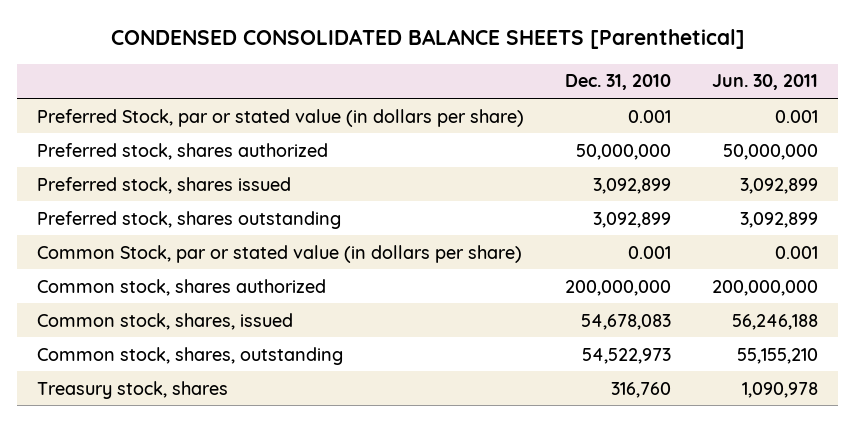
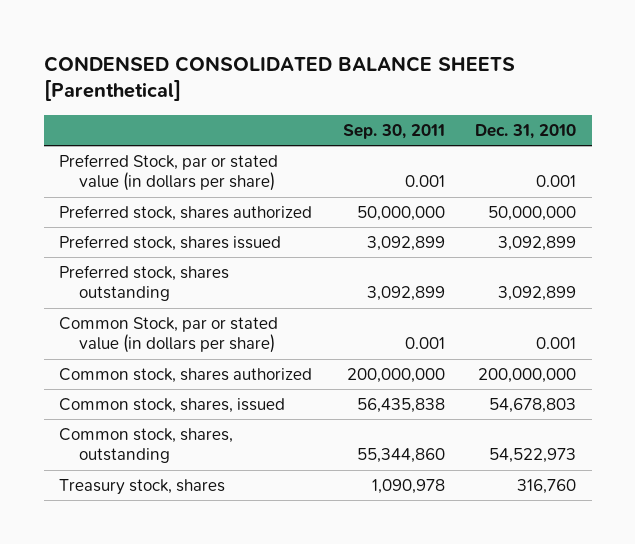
[712,74,819,91] Jun. 30, 2011 -> none
none -> [342,123,445,139] Sep. 30, 2011
[581,313,672,330] 54,678,083 -> [489,398,577,414] 54,678,803

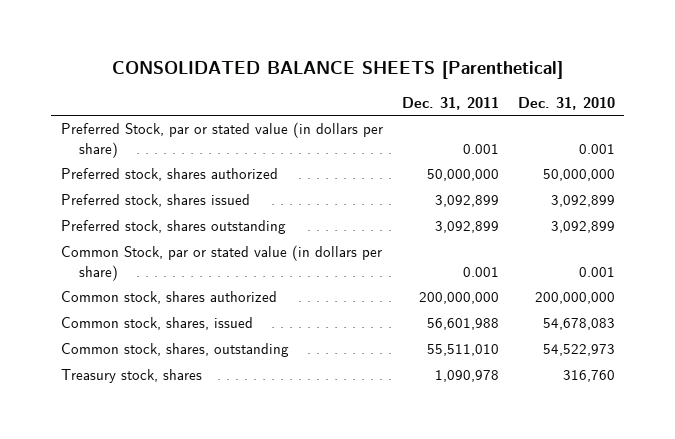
[43,55,515,102] CONDENSED CONSOLIDATED BALANCE SHEETS [Parenthetical] -> [111,61,563,80] CONSOLIDATED BALANCE SHEETS [Parenthetical]
[342,123,445,139] Sep. 30, 2011 -> none
none -> [401,96,499,110] Dec. 31, 2011
[489,398,577,414] 54,678,803 -> [542,318,615,331] 54,678,083

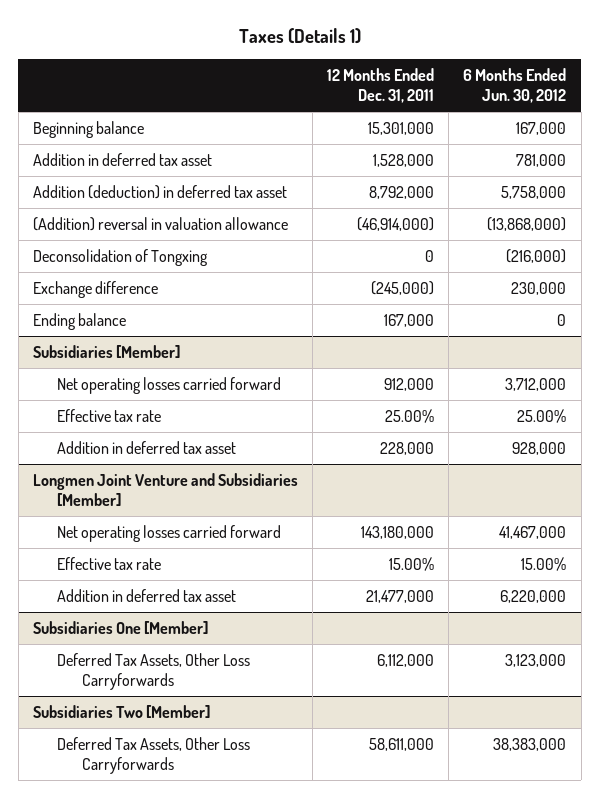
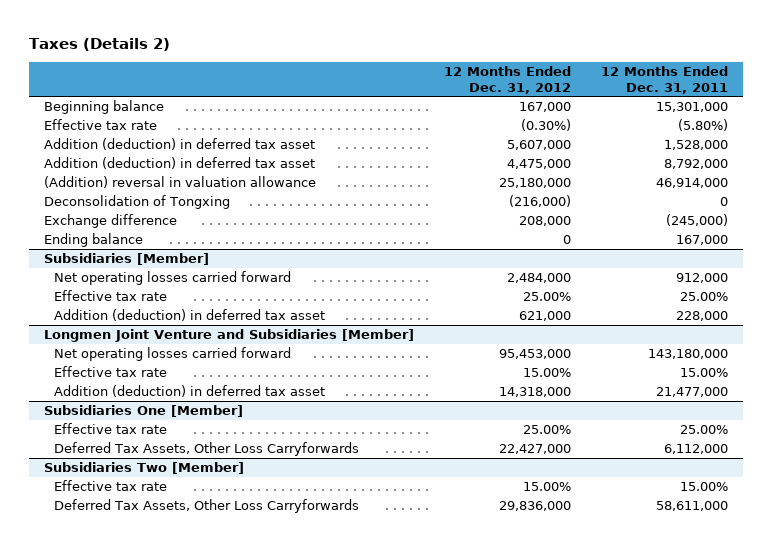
[238,28,361,45] Taxes (Details 1) -> [28,38,170,52] Taxes (Details 2)
[463,68,567,104] 6 Months Ended Jun. 30, 2012 -> none
none -> [443,66,571,94] 12 Months Ended Dec. 31, 2012
none -> [43,119,157,131] Effective tax rate
[32,152,212,166] Addition in deferred tax asset -> [43,138,315,151] Addition (deduction) in deferred tax asset
[357,216,435,231] (46,914,000) -> [656,178,729,189] 46,914,000
[57,440,237,454] Addition in deferred tax asset -> [53,309,325,322] Addition (deduction) in deferred tax asset
[57,588,237,602] Addition in deferred tax asset -> [53,385,325,398] Addition (deduction) in deferred tax asset
none -> [53,423,167,435] Effective tax rate
none -> [53,480,167,492] Effective tax rate

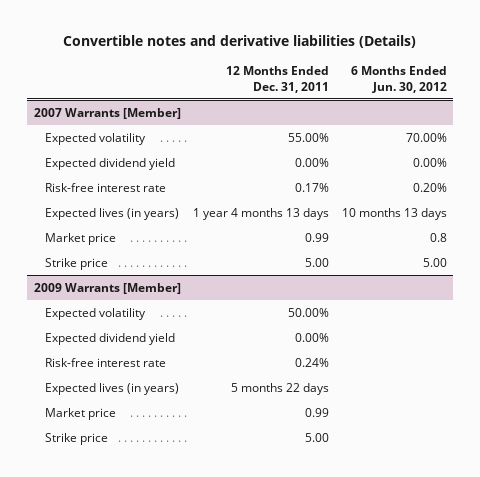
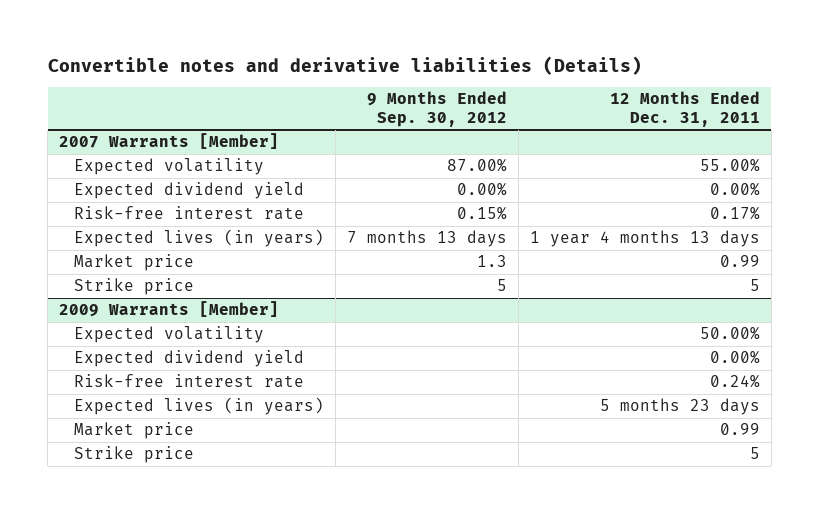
[350,66,447,93] 6 Months Ended Jun. 30, 2012 -> none
none -> [366,91,507,128] 9 Months Ended Sep. 30, 2012
[305,257,330,267] 5.00 -> [749,279,760,292] 5
[231,382,330,395] 5 months 22 days -> [599,398,760,416] 5 months 23 days
[305,432,330,442] 5.00 -> [749,447,760,460] 5

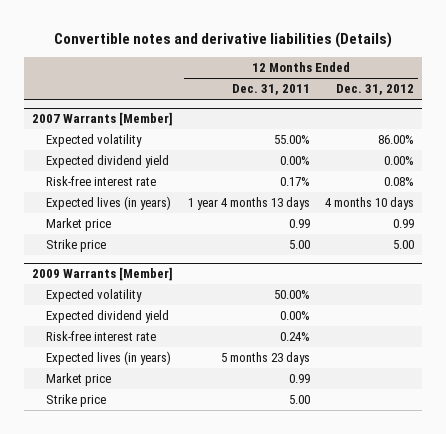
[366,91,507,128] 9 Months Ended Sep. 30, 2012 -> none
none -> [335,84,414,96] Dec. 31, 2012
[749,279,760,292] 5 -> [288,240,310,250] 5.00
[749,447,760,460] 5 -> [288,395,310,405] 5.00

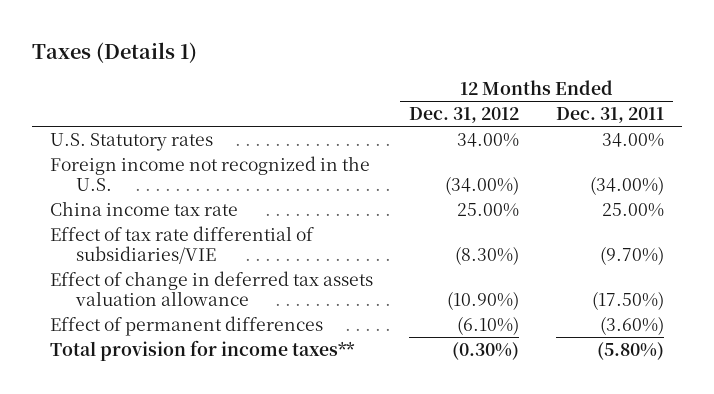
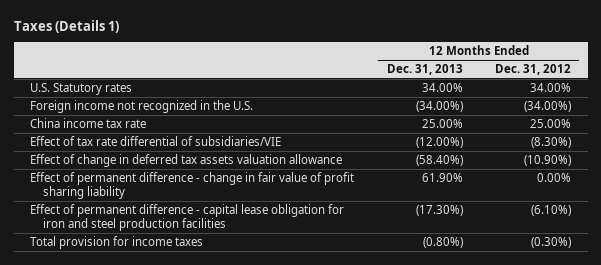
[555,107,664,124] Dec. 31, 2011 -> none
none -> [386,64,463,76] Dec. 31, 2013
[50,315,324,336] Effect of permanent differences -> [29,171,354,199] Effect of permanent difference - change in fair value of profit sharing liability
[457,315,520,335] (6.10%) -> [537,172,572,182] 0.00%
none -> [29,203,344,231] Effect of permanent difference - capital lease obligation for iron and steel production facilities
[50,339,356,361] Total provision for income taxes** -> [29,235,203,249] Total provision for income taxes

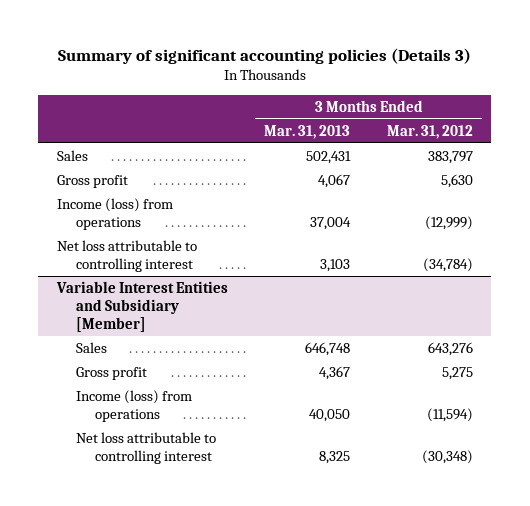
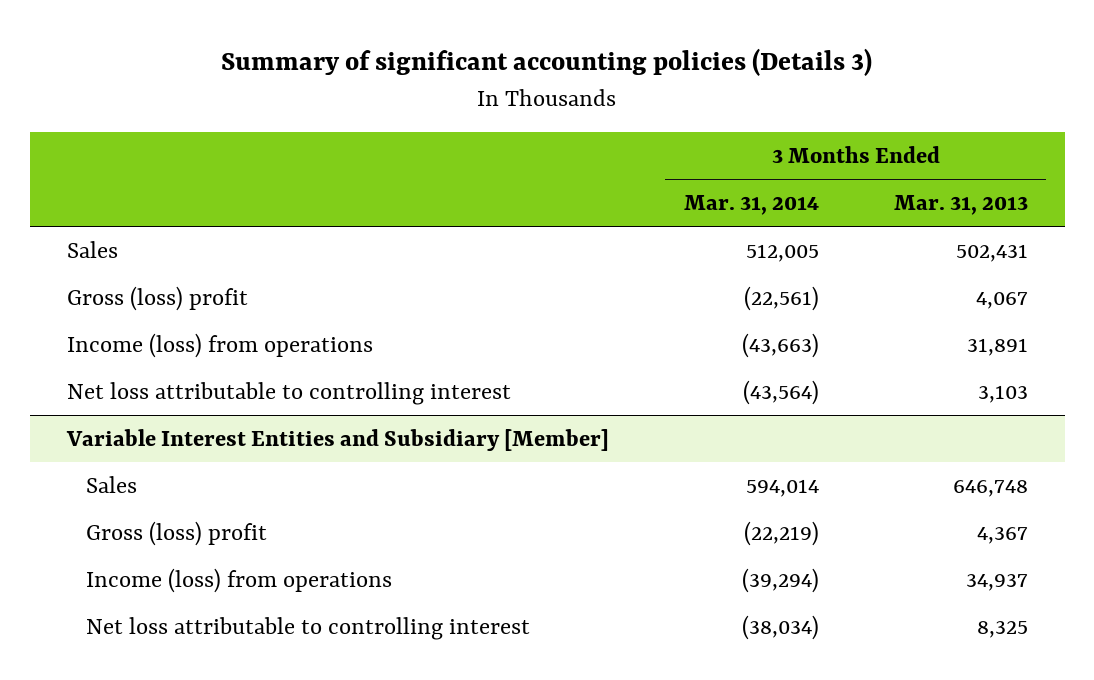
[387,124,474,139] Mar. 31, 2012 -> none
none -> [683,195,819,216] Mar. 31, 2014
[56,174,128,188] Gross profit -> [66,286,248,312] Gross (loss) profit
[310,217,352,231] 37,004 -> [966,338,1028,357] 31,891
[75,366,147,380] Gross profit -> [86,521,268,547] Gross (loss) profit
[309,409,351,423] 40,050 -> [965,574,1028,592] 34,937

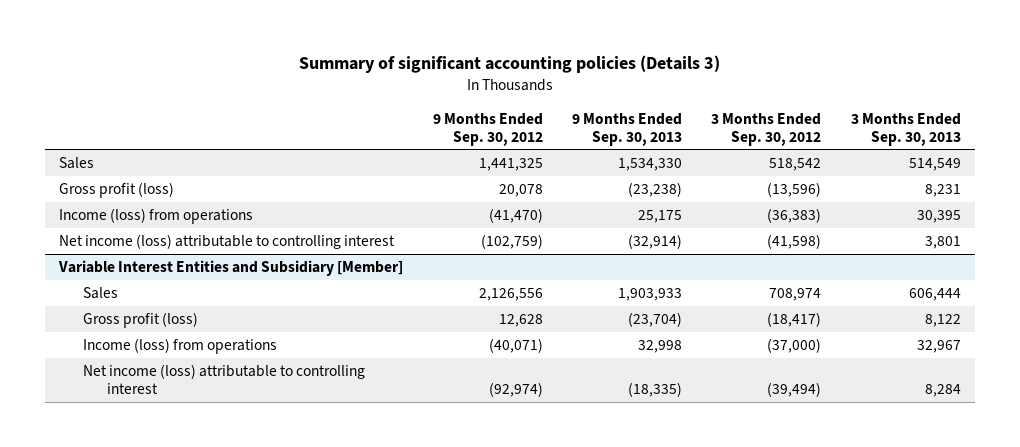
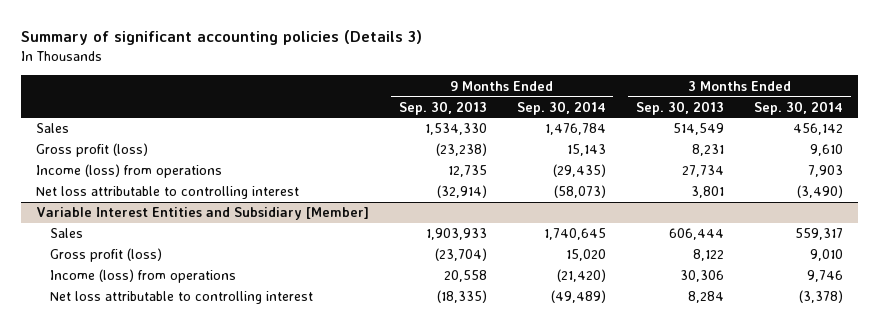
[432,112,543,146] 9 Months Ended Sep. 30, 2012 -> none
[711,112,822,146] 3 Months Ended Sep. 30, 2012 -> none
none -> [516,100,606,115] Sep. 30, 2014
none -> [754,100,844,115] Sep. 30, 2014
[638,209,683,223] 25,175 -> [447,165,487,178] 12,735
[916,209,961,223] 30,395 -> [681,165,724,178] 27,734
[59,233,396,249] Net income (loss) attributable to controlling interest -> [35,186,299,200] Net loss attributable to controlling interest
[638,339,683,353] 32,998 -> [443,270,487,283] 20,558
[916,339,961,353] 32,967 -> [679,270,724,283] 30,306
[83,363,366,395] Net income (loss) attributable to controlling interest -> [49,291,313,305] Net loss attributable to controlling interest

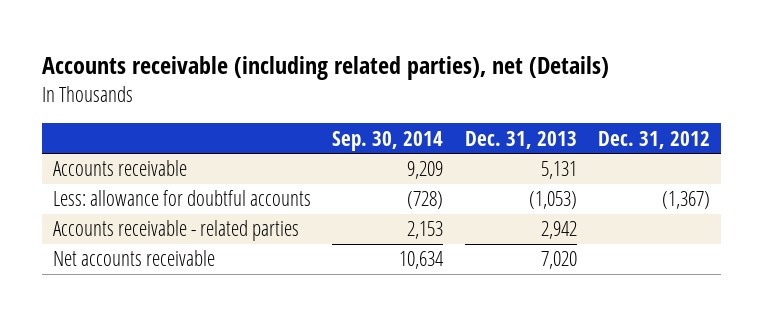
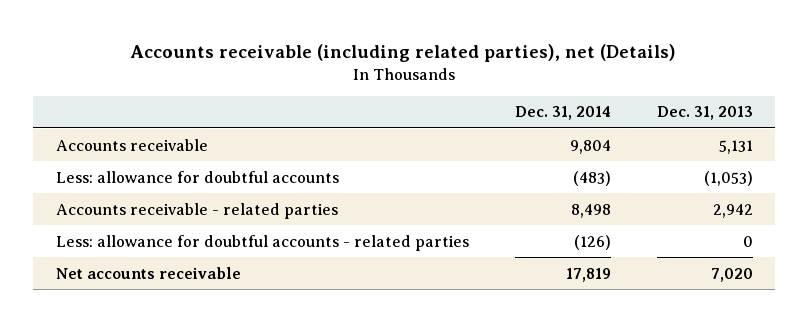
[332,130,444,151] Sep. 30, 2014 -> none
[598,130,711,149] Dec. 31, 2012 -> none
none -> [514,106,611,121] Dec. 31, 2014
none -> [56,234,470,251] Less: allowance for doubtful accounts - related parties

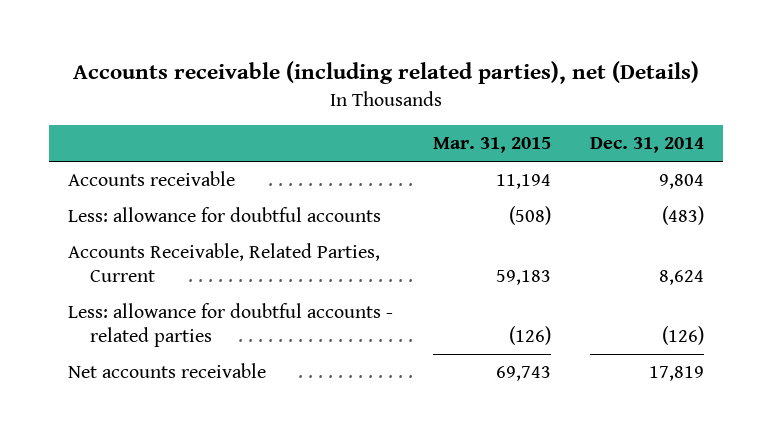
[656,106,753,121] Dec. 31, 2013 -> none
none -> [432,137,551,154] Mar. 31, 2015
[56,202,339,219] Accounts receivable - related parties -> [68,242,381,283] Accounts Receivable, Related Parties, Current
[570,203,611,218] 8,498 -> [658,270,704,286] 8,624

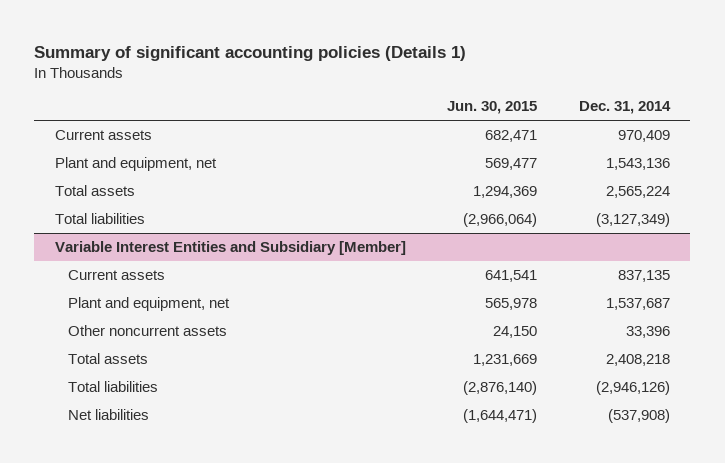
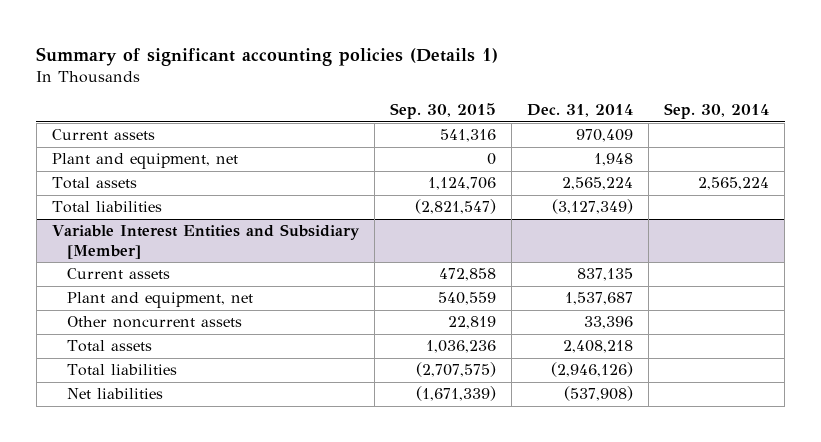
[447,101,538,115] Jun. 30, 2015 -> none
none -> [389,103,496,120] Sep. 30, 2015
none -> [663,103,769,120] Sep. 30, 2014
[605,158,670,171] 1,543,136 -> [593,153,633,167] 1,948

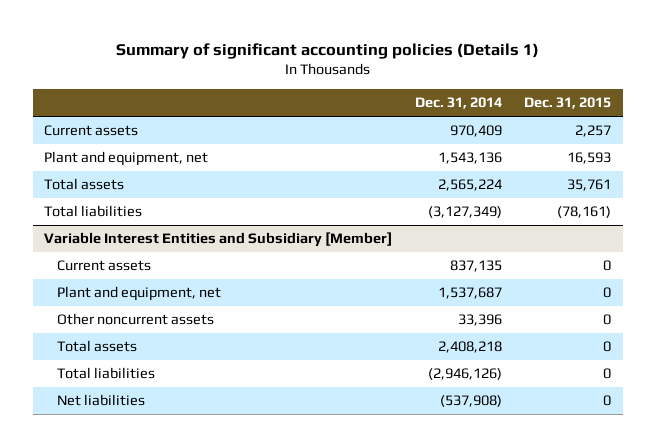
[389,103,496,120] Sep. 30, 2015 -> none
[663,103,769,120] Sep. 30, 2014 -> none
none -> [524,97,612,110] Dec. 31, 2015
[593,153,633,167] 1,948 -> [437,152,502,165] 1,543,136

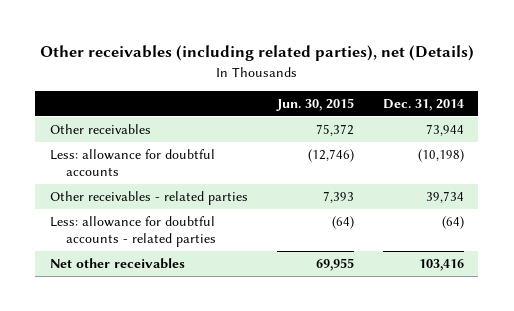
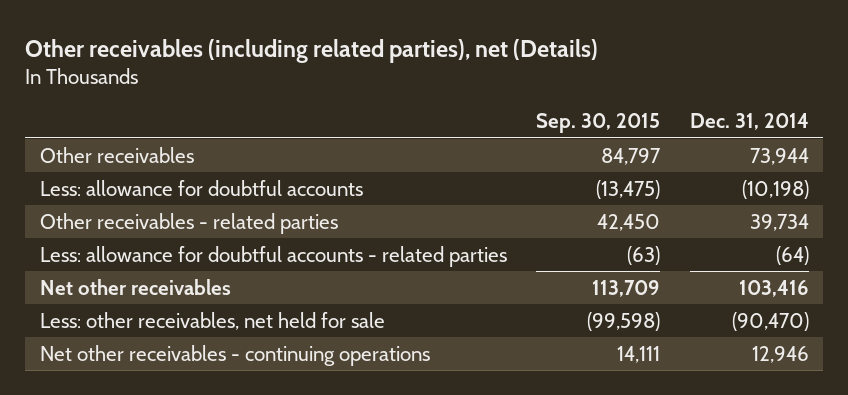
[275,97,354,111] Jun. 30, 2015 -> none
none -> [536,113,661,134] Sep. 30, 2015
none -> [39,311,385,330] Less: other receivables, net held for sale
none -> [39,344,430,366] Net other receivables - continuing operations

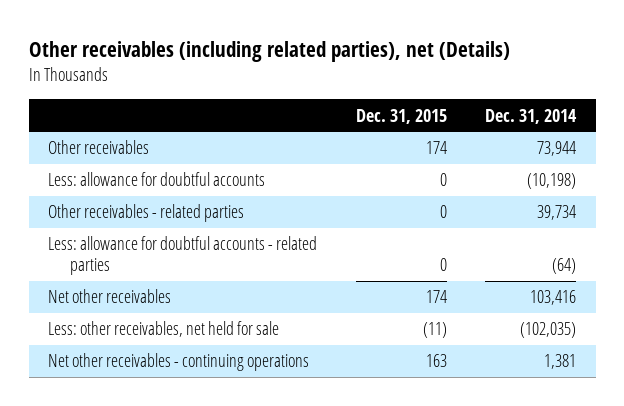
[536,113,661,134] Sep. 30, 2015 -> none
none -> [355,108,447,124] Dec. 31, 2015
[731,311,809,331] (90,470) -> [520,322,577,339] (102,035)
[751,345,809,363] 12,946 -> [544,354,577,370] 1,381

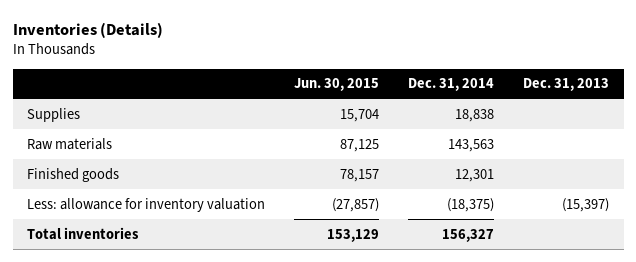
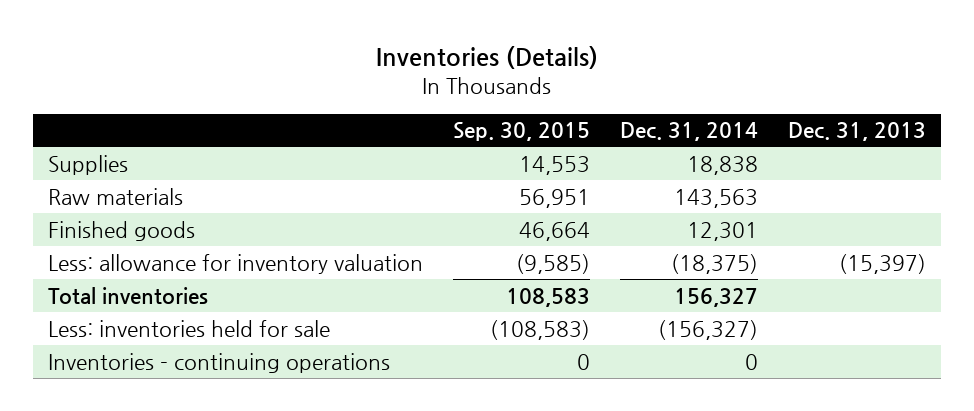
[294,78,380,92] Jun. 30, 2015 -> none
none -> [453,122,591,142] Sep. 30, 2015
none -> [47,319,330,337] Less: inventories held for sale
none -> [47,352,390,373] Inventories - continuing operations

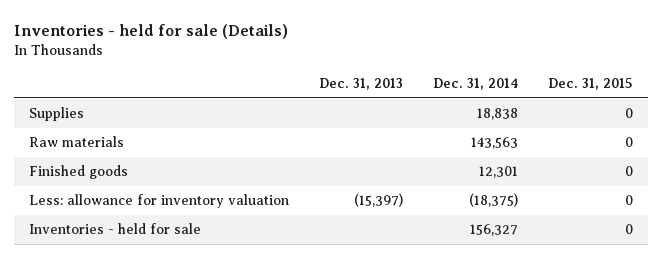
[376,45,599,69] Inventories (Details) -> [13,23,288,39] Inventories - held for sale (Details)
[453,122,591,142] Sep. 30, 2015 -> none
none -> [547,77,633,90] Dec. 31, 2015
[47,286,208,304] Total inventories -> none
[47,352,390,373] Inventories - continuing operations -> none
[47,319,330,337] Less: inventories held for sale -> [28,223,201,235] Inventories - held for sale
[658,319,759,340] (156,327) -> [469,224,518,237] 156,327

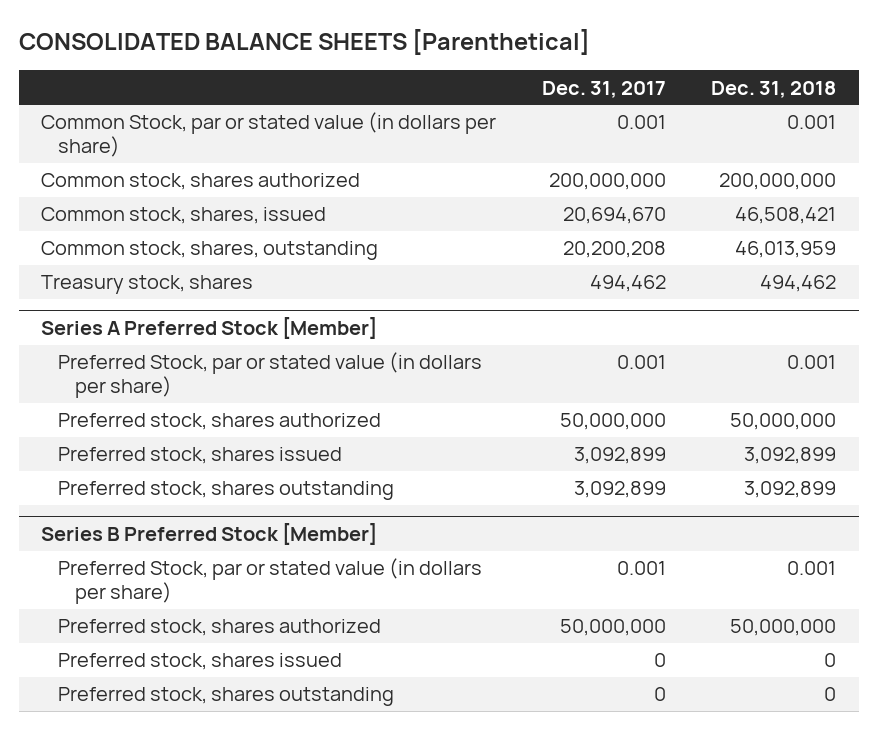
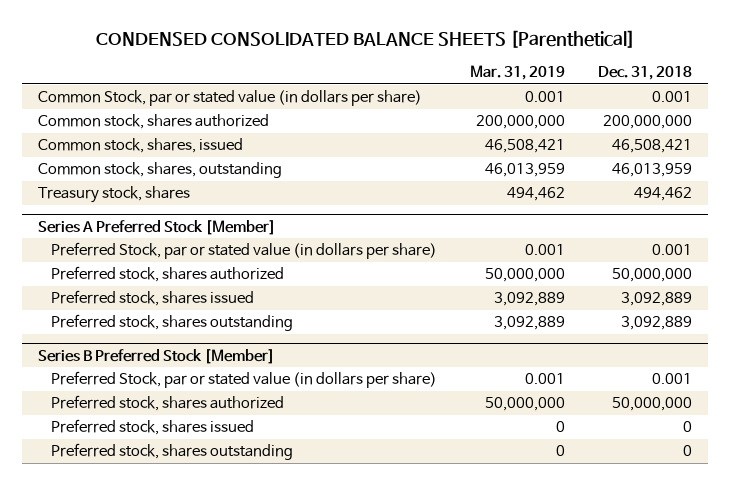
[18,29,590,56] CONSOLIDATED BALANCE SHEETS [Parenthetical] -> [95,29,635,48] CONDENSED CONSOLIDATED BALANCE SHEETS [Parenthetical]
[541,80,666,98] Dec. 31, 2017 -> none
none -> [469,65,565,81] Mar. 31, 2019
[744,447,837,465] 3,092,899 -> [620,292,692,307] 3,092,889
[744,481,837,499] 3,092,899 -> [620,316,692,331] 3,092,889

